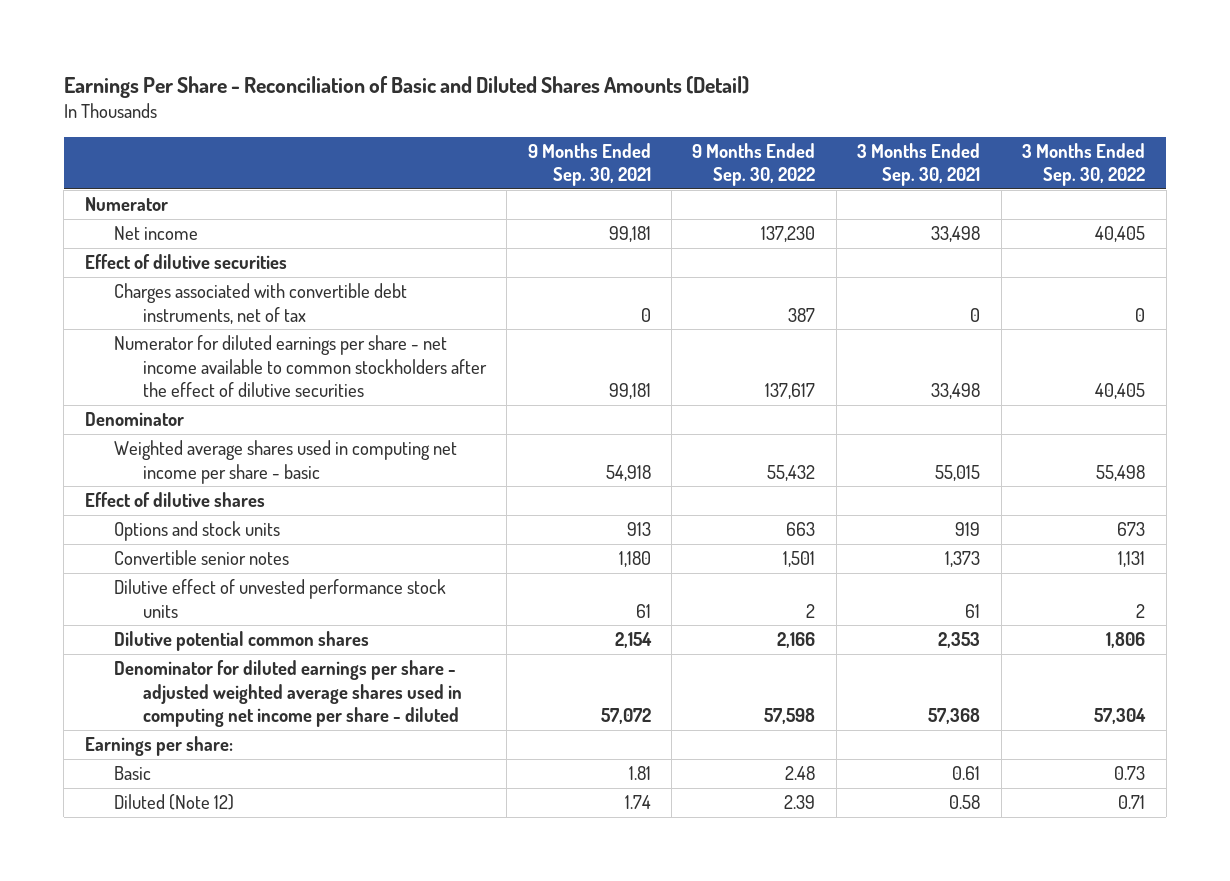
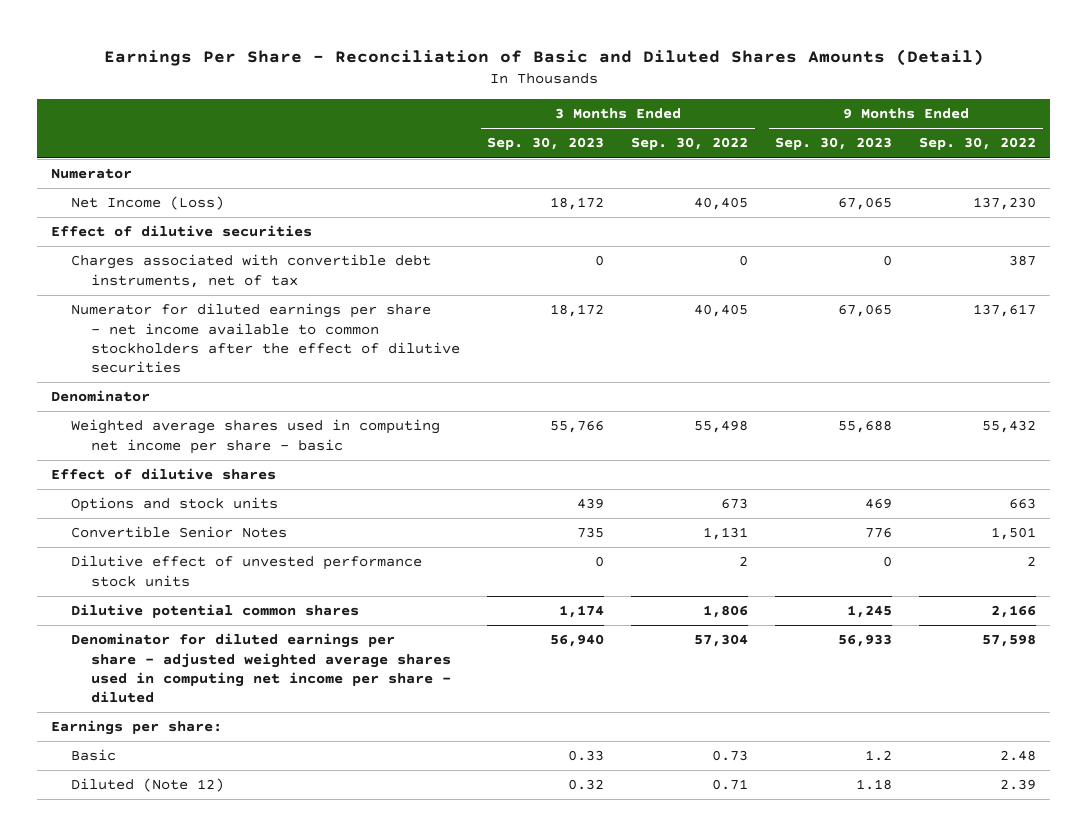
[527,142,651,187] 9 Months Ended Sep. 30, 2021 -> none
[857,142,981,187] 3 Months Ended Sep. 30, 2021 -> none
none -> [487,137,605,151] Sep. 30, 2023
none -> [775,137,893,151] Sep. 30, 2023
[113,226,198,241] Net income -> [71,196,225,211] Net Income (Loss)
[113,550,289,566] Convertible senior notes -> [71,526,288,539] Convertible Senior Notes

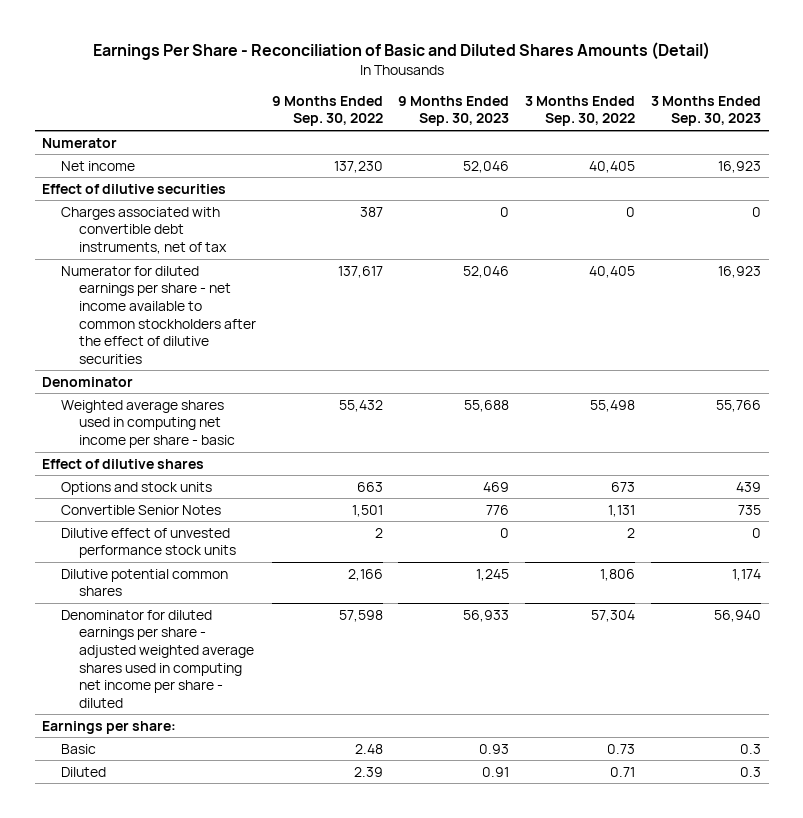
[71,196,225,211] Net Income (Loss) -> [60,160,135,171] Net income
[550,197,605,211] 18,172 -> [718,160,762,173] 16,923
[838,197,893,211] 67,065 -> [463,160,510,173] 52,046
[550,304,605,318] 18,172 -> [718,265,762,278] 16,923
[838,304,893,318] 67,065 -> [463,265,510,278] 52,046
[568,750,605,762] 0.33 -> [740,743,762,754] 0.3
[865,750,893,762] 1.2 -> [479,743,510,754] 0.93
[71,778,225,793] Diluted (Note 12) -> [60,766,106,777] Diluted
[568,779,605,791] 0.32 -> [740,766,762,777] 0.3
[856,779,893,791] 1.18 -> [482,766,510,777] 0.91

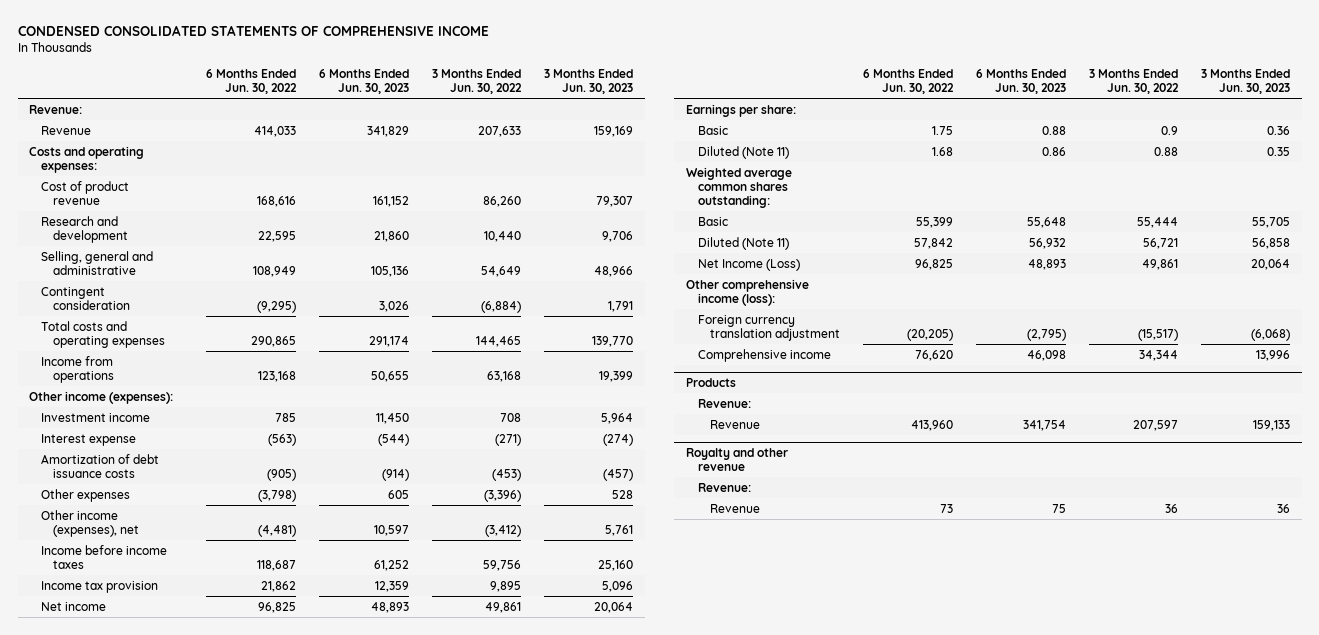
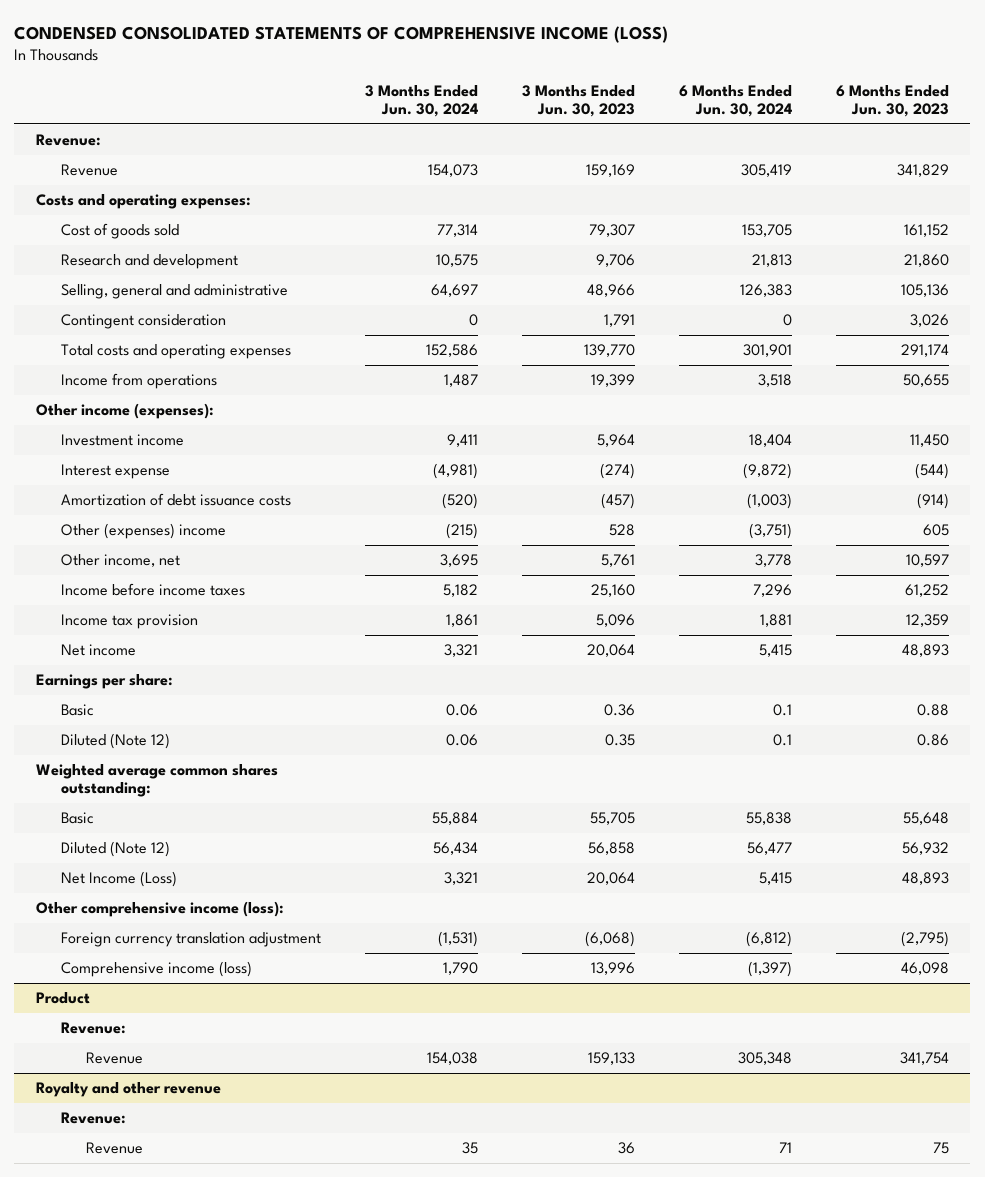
[17,24,489,36] CONDENSED CONSOLIDATED STATEMENTS OF COMPREHENSIVE INCOME -> [14,25,669,43] CONDENSED CONSOLIDATED STATEMENTS OF COMPREHENSIVE INCOME (LOSS)
[206,68,298,95] 6 Months Ended Jun. 30, 2022 -> none
[432,68,523,95] 3 Months Ended Jun. 30, 2022 -> none
none -> [365,84,479,118] 3 Months Ended Jun. 30, 2024
none -> [678,84,792,118] 6 Months Ended Jun. 30, 2024
[41,180,130,205] Cost of product revenue -> [61,223,180,240] Cost of goods sold
[41,488,131,502] Other expenses -> [61,523,227,540] Other (expenses) income
[41,509,140,537] Other income (expenses), net -> [61,554,181,568] Other income, net
[697,145,789,159] Diluted (Note 11) -> [61,733,171,750] Diluted (Note 12)
[697,236,789,250] Diluted (Note 11) -> [61,841,171,858] Diluted (Note 12)
[697,348,831,362] Comprehensive income -> [61,961,253,978] Comprehensive income (loss)
[685,377,736,387] Products -> [36,992,91,1005] Product

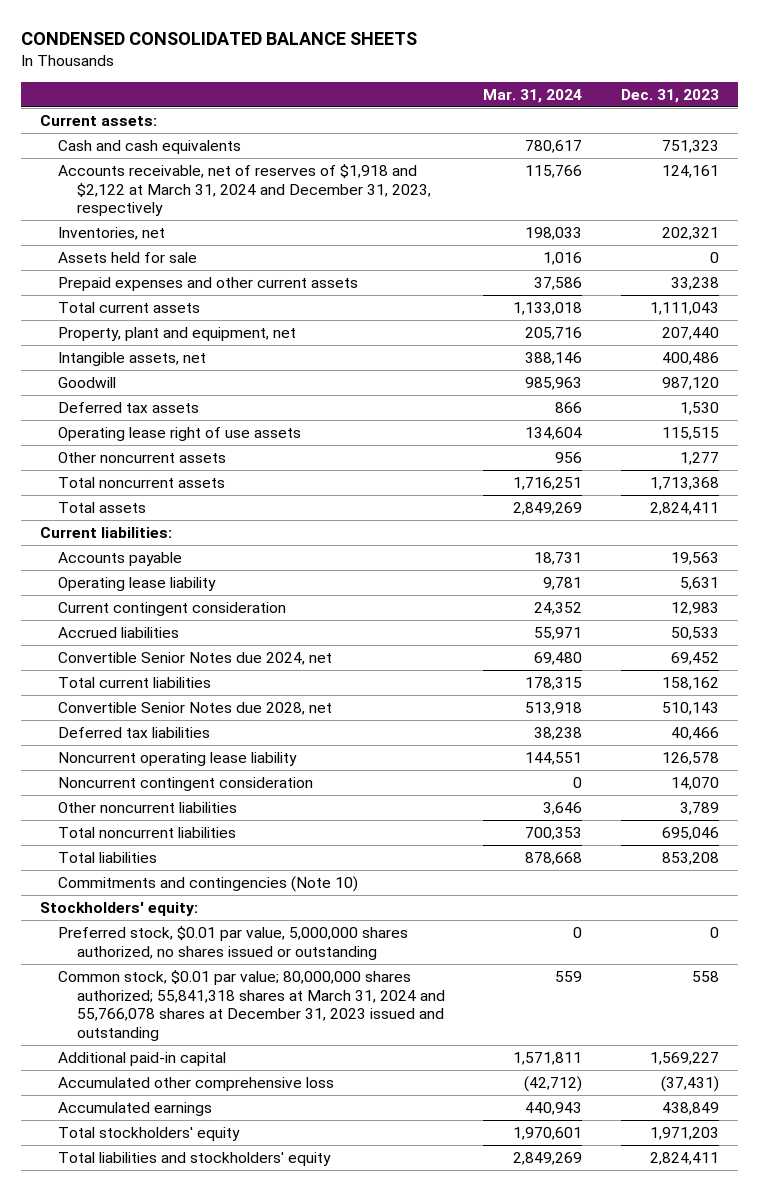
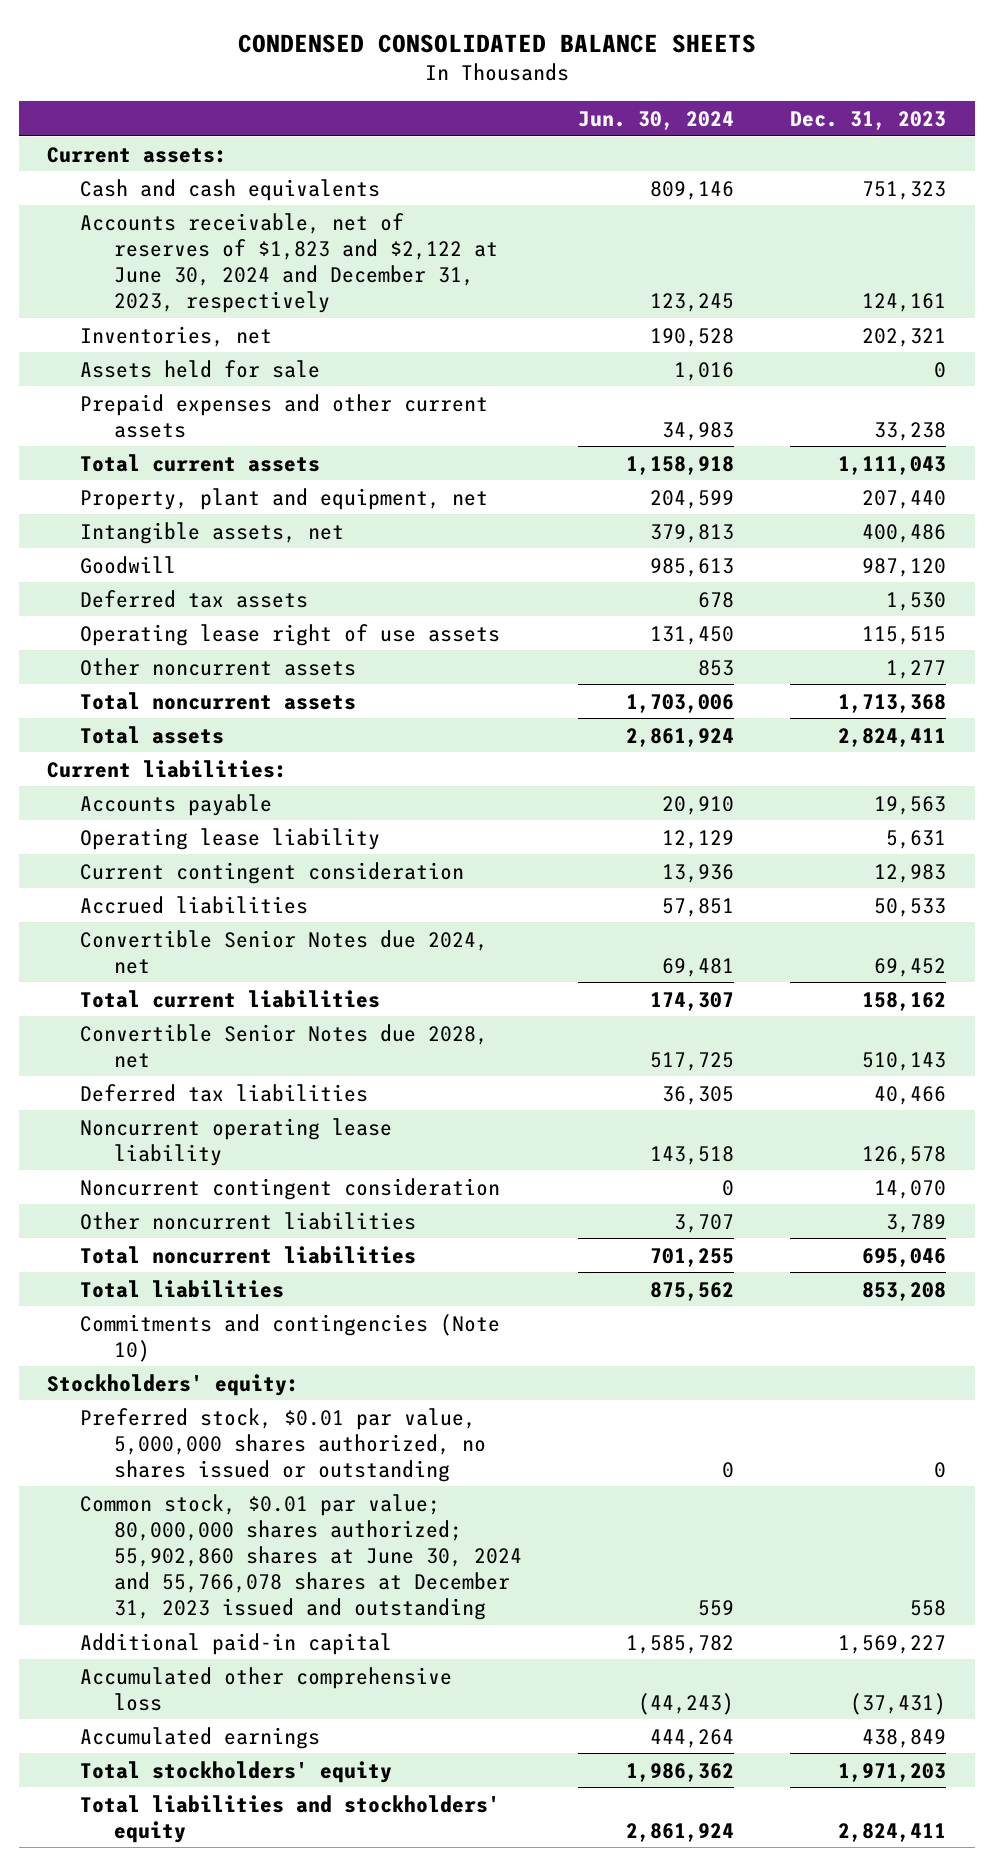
[483,88,583,103] Mar. 31, 2024 -> none
none -> [578,110,735,130] Jun. 30, 2024
[58,164,432,217] Accounts receivable, net of reserves of $1,918 and $2,122 at March 31, 2024 and December 31, 2023, respectively -> [80,212,498,313] Accounts receivable, net of reserves of $1,823 and $2,122 at June 30, 2024 and December 31, 2023, respectively
[58,970,446,1042] Common stock, $0.01 par value; 80,000,000 shares authorized; 55,841,318 shares at March 31, 2024 and 55,766,078 shares at December 31, 2023 issued and outstanding -> [80,1493,522,1620] Common stock, $0.01 par value; 80,000,000 shares authorized; 55,902,860 shares at June 30, 2024 and 55,766,078 shares at December 31, 2023 issued and outstanding

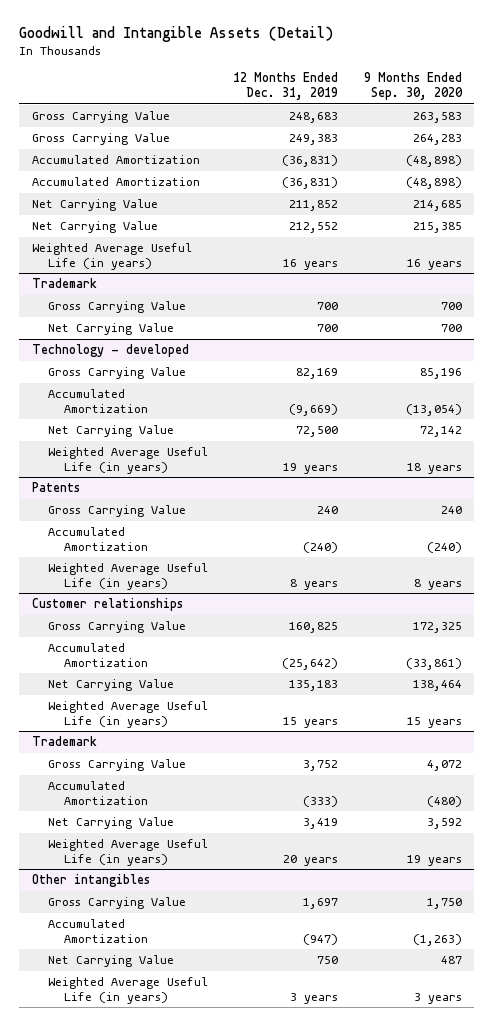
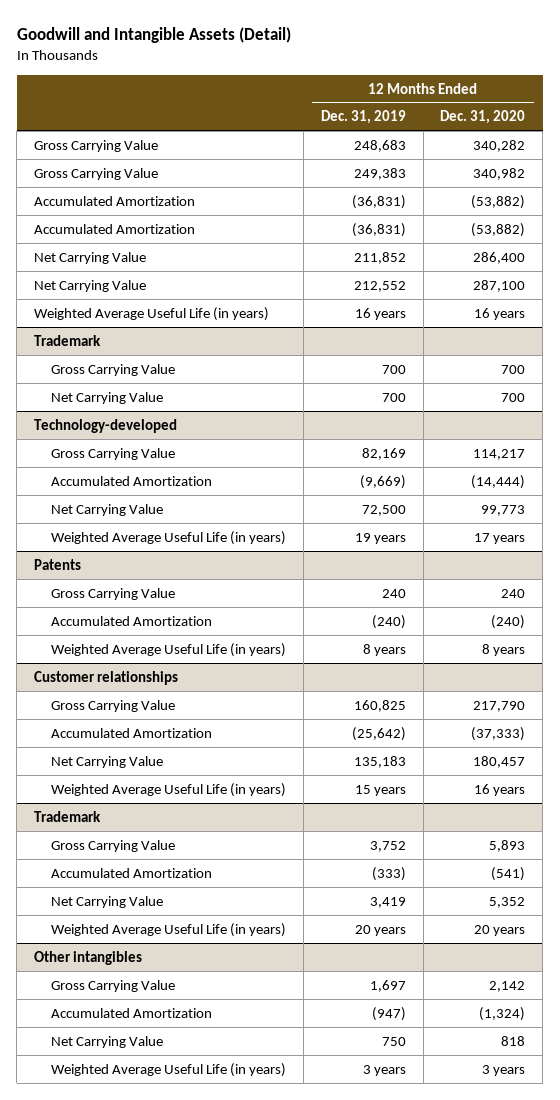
[363,72,463,101] 9 Months Ended Sep. 30, 2020 -> none
none -> [440,110,526,125] Dec. 31, 2020
[31,344,189,358] Technology - developed -> [34,418,178,433] Technology-developed

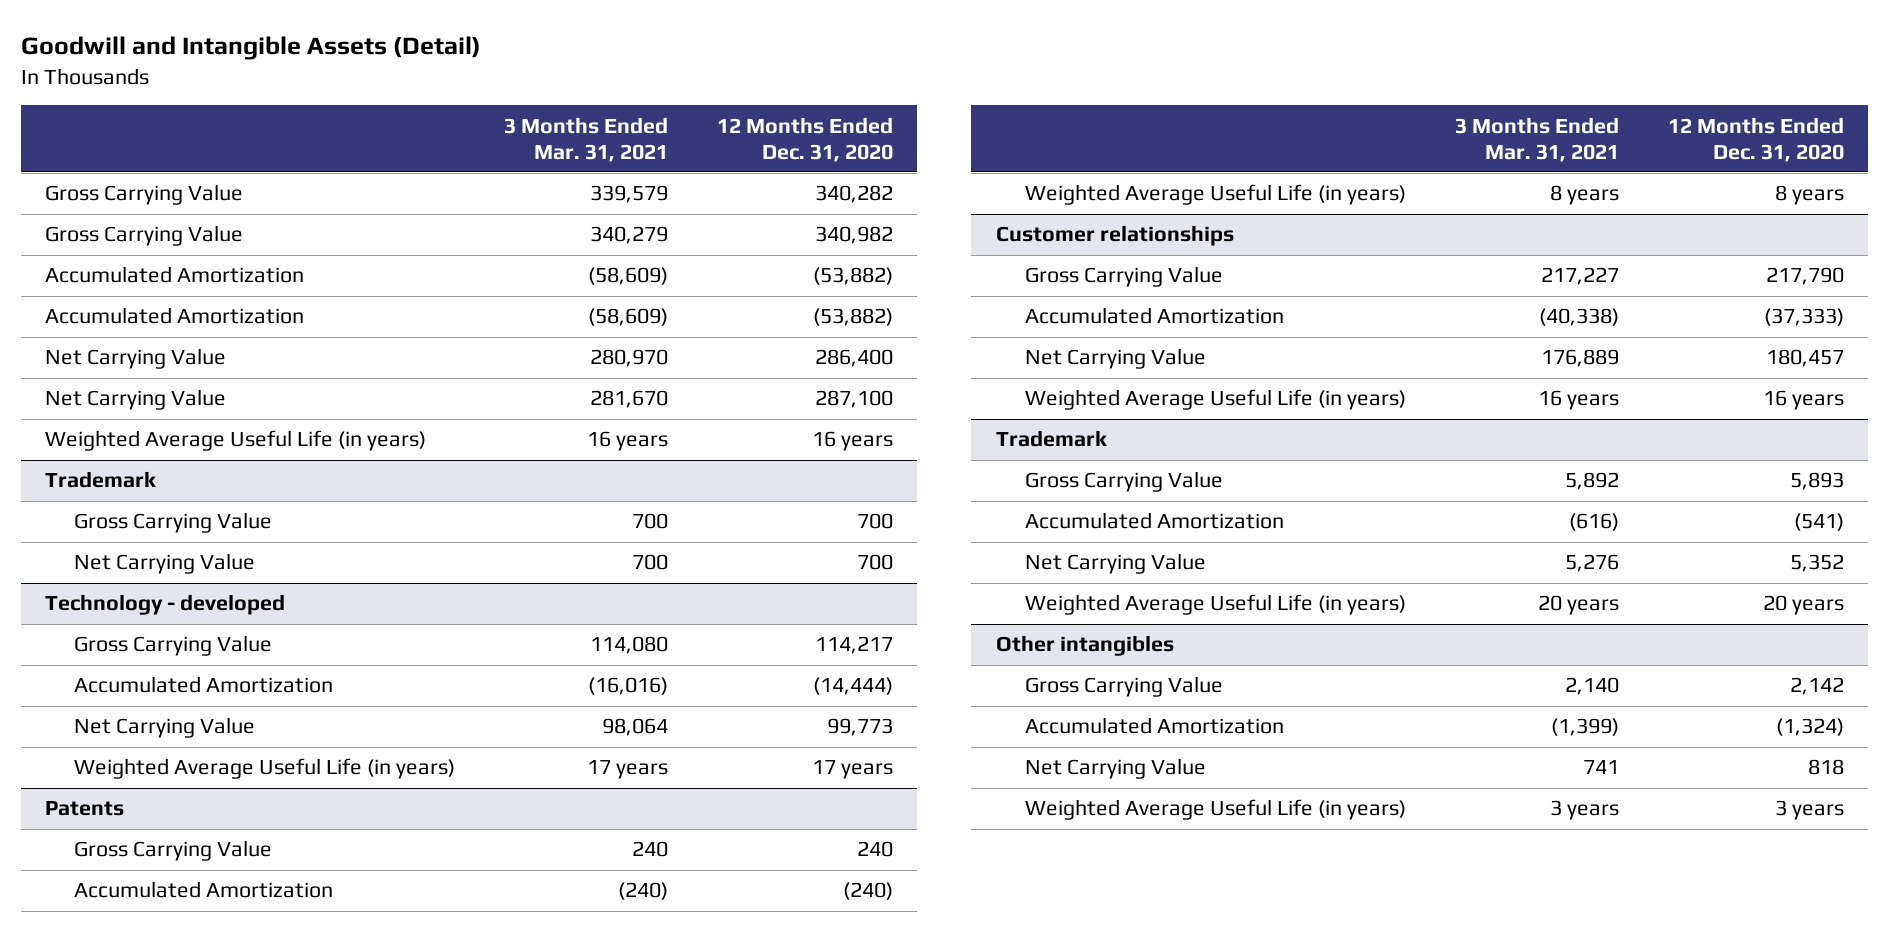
[320,110,406,125] Dec. 31, 2019 -> none
none -> [503,116,668,162] 3 Months Ended Mar. 31, 2021
[34,418,178,433] Technology-developed -> [45,594,286,616] Technology - developed

